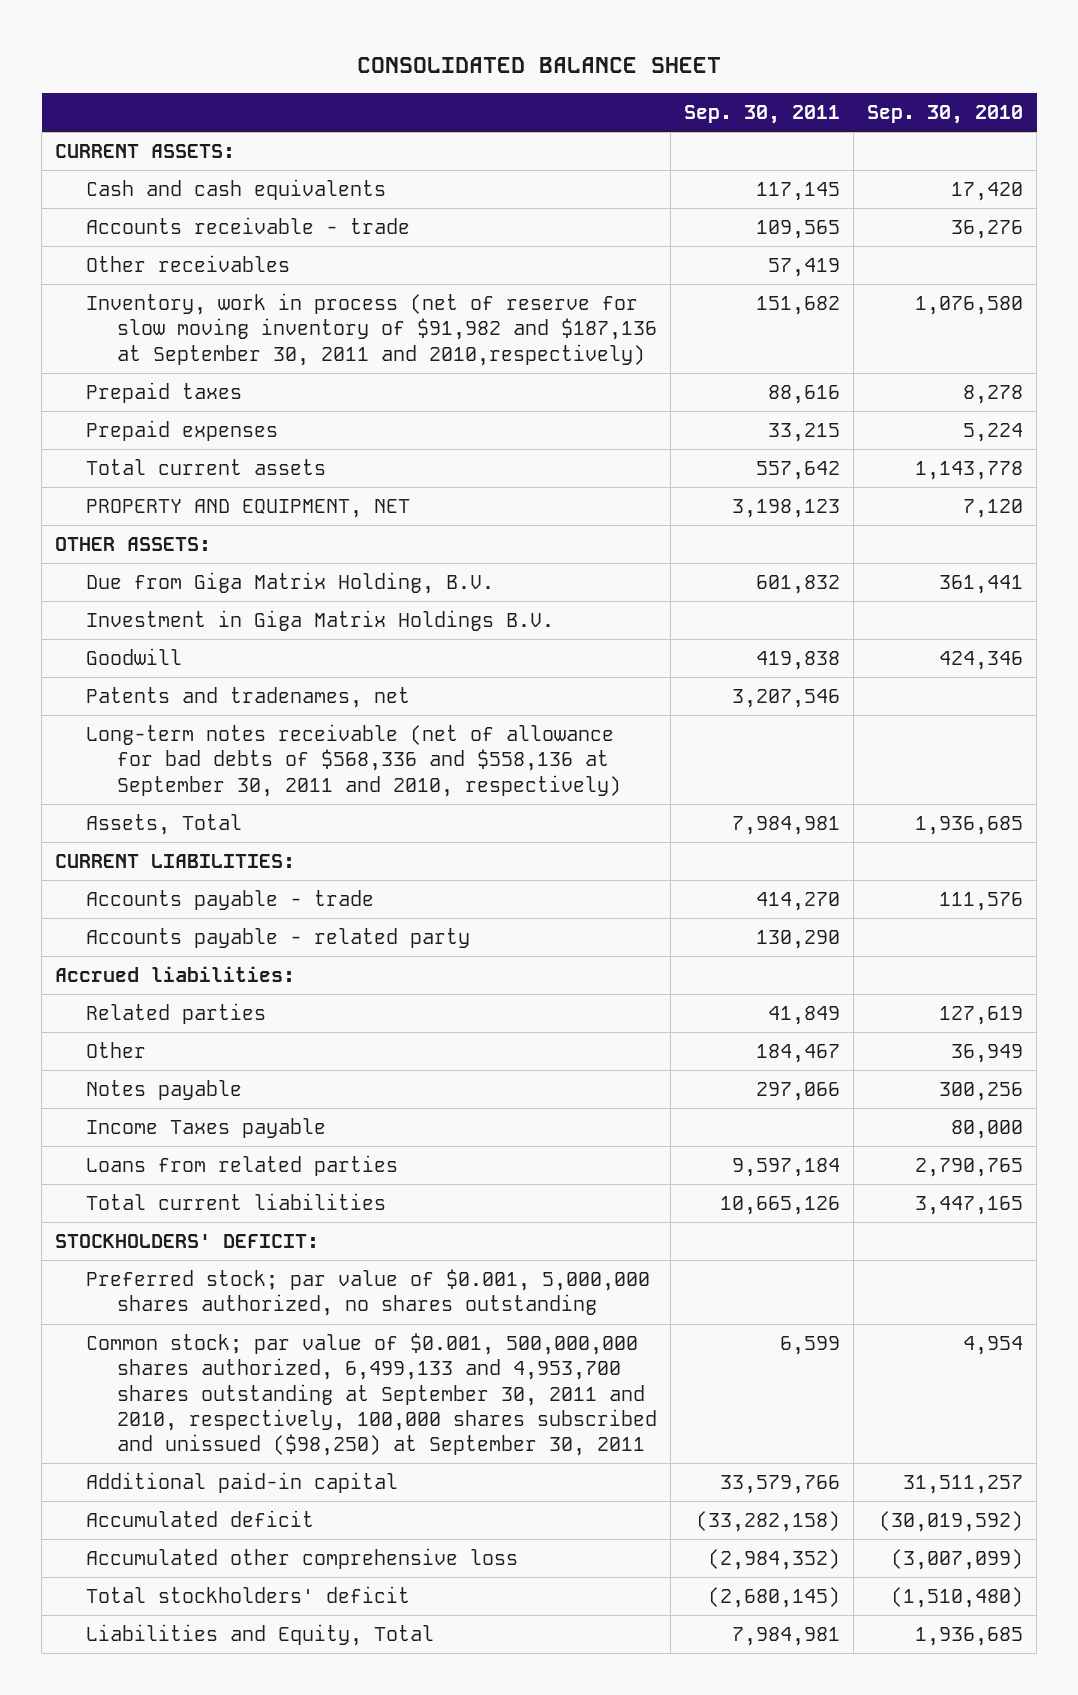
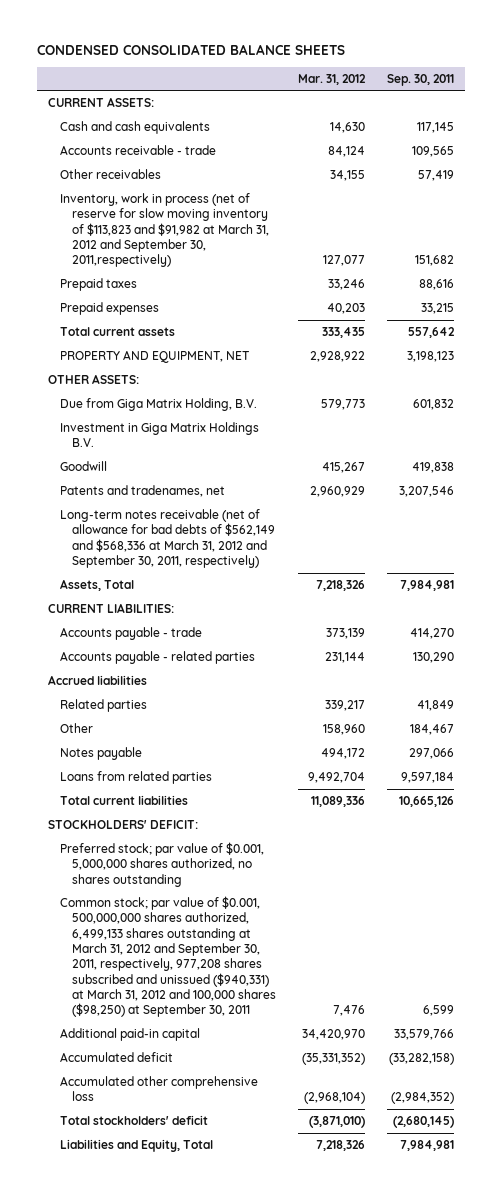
[357,56,722,73] CONSOLIDATED BALANCE SHEET -> [36,44,345,56] CONDENSED CONSOLIDATED BALANCE SHEETS
[867,104,1024,124] Sep. 30, 2010 -> none
none -> [297,73,366,85] Mar. 31, 2012
[85,293,657,366] Inventory, work in process (net of reserve for slow moving inventory of $91,982 and $187,136 at September 30, 2011 and 2010,respectively) -> [59,192,269,268] Inventory, work in process (net of reserve for slow moving inventory of $113,823 and $91,982 at March 31, 2012 and September 30, 2011,respectively)
[85,724,621,797] Long-term notes receivable (net of allowance for bad debts of $568,336 and $558,136 at September 30, 2011 and 2010, respectively) -> [59,508,275,568] Long-term notes receivable (net of allowance for bad debts of $562,149 and $568,336 at March 31, 2012 and September 30, 2011, respectively)
[85,928,470,949] Accounts payable - related party -> [59,650,255,664] Accounts payable - related parties
[55,966,296,983] Accrued liabilities: -> [47,674,147,685] Accrued liabilities
[85,1118,326,1139] Income Taxes payable -> none
[85,1333,657,1457] Common stock; par value of $0.001, 500,000,000 shares authorized, 6,499,133 and 4,953,700 shares outstanding at September 30, 2011 and 2010, respectively, 100,000 shares subscribed and unissued ($98,250) at September 30, 2011 -> [59,895,276,1018] Common stock; par value of $0.001, 500,000,000 shares authorized, 6,499,133 shares outstanding at March 31, 2012 and September 30, 2011, respectively, 977,208 shares subscribed and unissued ($940,331) at March 31, 2012 and 100,000 shares ($98,250) at September 30, 2011

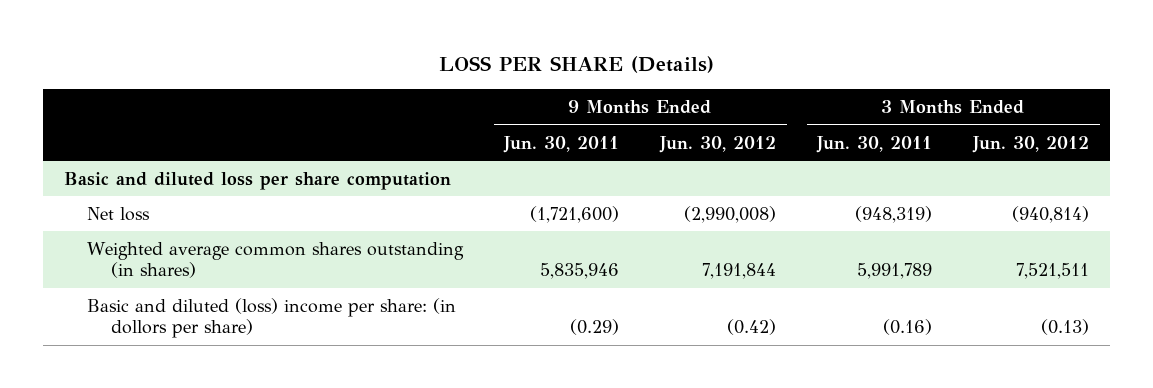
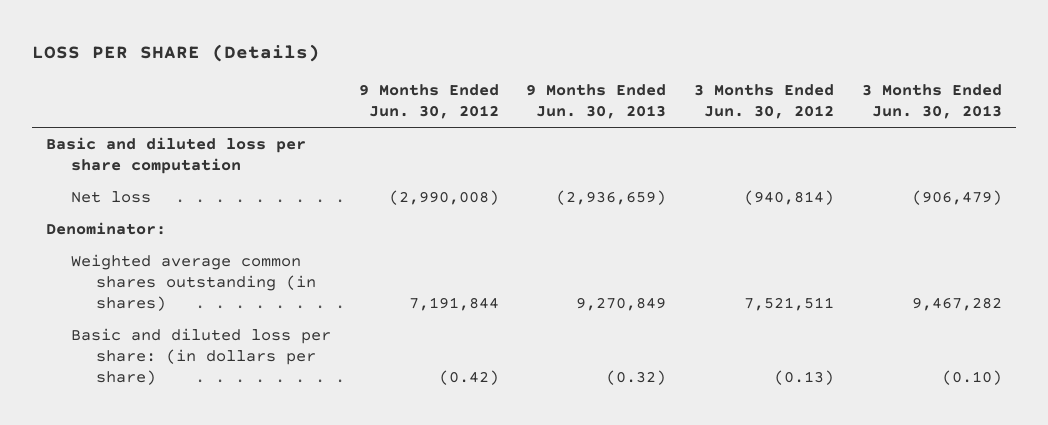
[503,135,620,153] Jun. 30, 2011 -> none
[816,135,933,153] Jun. 30, 2011 -> none
none -> [526,84,667,120] 9 Months Ended Jun. 30, 2013
none -> [862,84,1003,120] 3 Months Ended Jun. 30, 2013
none -> [45,221,166,235] Denominator:
[87,297,457,339] Basic and diluted (loss) income per share: (in dollors per share) -> [70,327,331,385] Basic and diluted loss per share: (in dollars per share)

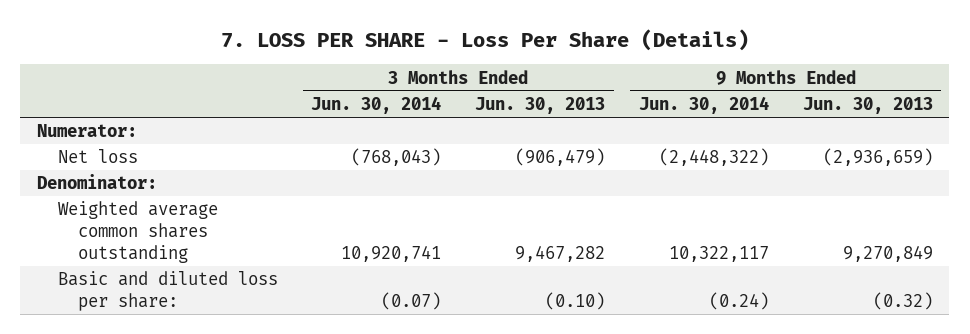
[31,43,320,62] LOSS PER SHARE (Details) -> [220,29,749,52] 7. LOSS PER SHARE - Loss Per Share (Details)
[358,84,499,120] 9 Months Ended Jun. 30, 2012 -> none
[694,84,835,120] 3 Months Ended Jun. 30, 2012 -> none
none -> [311,96,442,115] Jun. 30, 2014
none -> [638,96,769,115] Jun. 30, 2014
[45,136,306,174] Basic and diluted loss per share computation -> none
none -> [37,124,138,138] Numerator:
[70,253,316,311] Weighted average common shares outstanding (in shares) -> [57,201,218,264] Weighted average common shares outstanding
[70,327,331,385] Basic and diluted loss per share: (in dollars per share) -> [57,271,278,312] Basic and diluted loss per share:

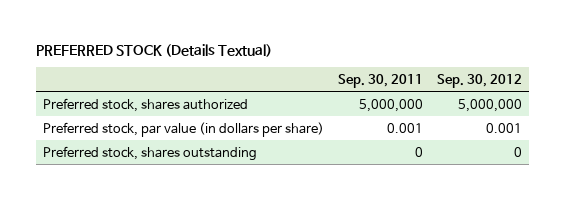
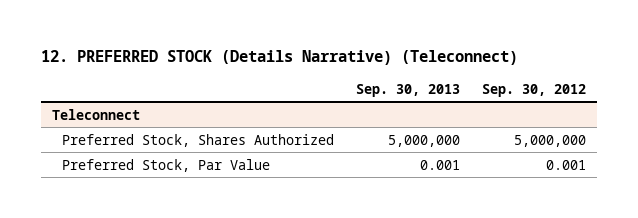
[35,43,272,57] PREFERRED STOCK (Details Textual) -> [41,50,519,66] 12. PREFERRED STOCK (Details Narrative) (Teleconnect)
[337,73,423,88] Sep. 30, 2011 -> none
none -> [356,83,461,97] Sep. 30, 2013
[42,145,257,161] Preferred stock, shares outstanding -> none
none -> [52,108,141,120] Teleconnect
[42,97,248,112] Preferred stock, shares authorized -> [62,133,335,147] Preferred Stock, Shares Authorized
[42,121,324,137] Preferred stock, par value (in dollars per share) -> [62,158,271,172] Preferred Stock, Par Value

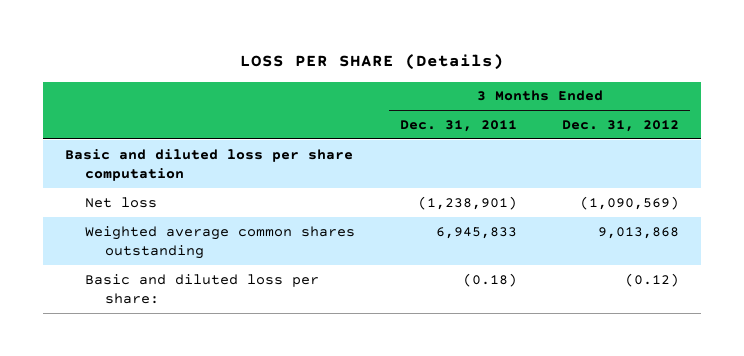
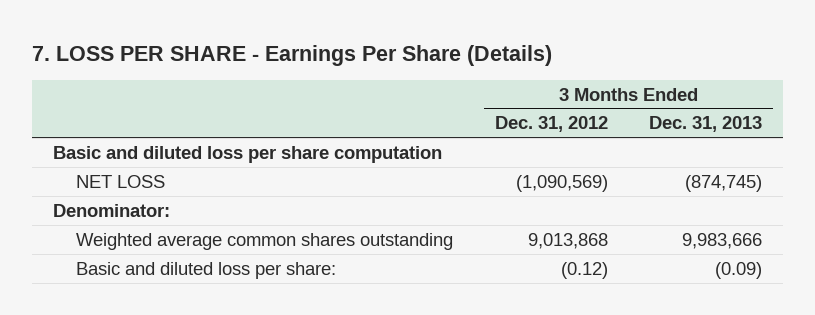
[240,54,505,71] LOSS PER SHARE (Details) -> [31,44,552,66] 7. LOSS PER SHARE - Earnings Per Share (Details)
[400,119,518,132] Dec. 31, 2011 -> none
none -> [649,116,763,133] Dec. 31, 2013
[85,196,158,208] Net loss -> [76,174,166,188] NET LOSS
none -> [52,203,170,217] Denominator:

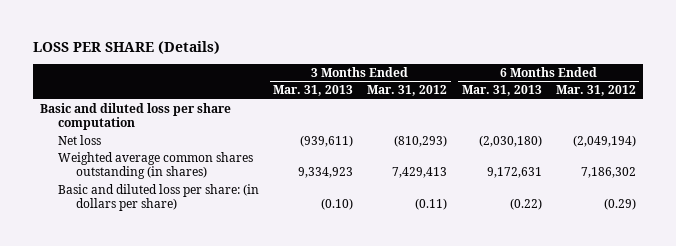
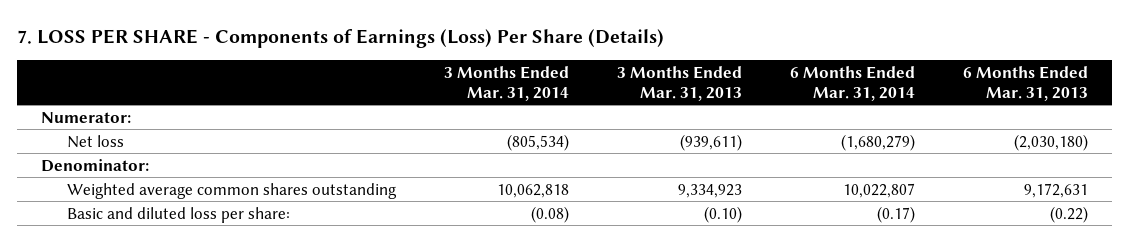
[33,40,221,54] LOSS PER SHARE (Details) -> [17,29,665,49] 7. LOSS PER SHARE - Components of Earnings (Loss) Per Share (Details)
[367,85,448,97] Mar. 31, 2012 -> none
[555,85,636,97] Mar. 31, 2012 -> none
none -> [443,66,569,101] 3 Months Ended Mar. 31, 2014
none -> [789,66,915,101] 6 Months Ended Mar. 31, 2014
[40,102,232,131] Basic and diluted loss per share computation -> none
none -> [41,111,132,123] Numerator:
none -> [41,158,150,172] Denominator:
[58,151,254,180] Weighted average common shares outstanding (in shares) -> [66,182,397,199] Weighted average common shares outstanding
[58,183,260,212] Basic and diluted loss per share: (in dollars per share) -> [66,206,290,223] Basic and diluted loss per share:

